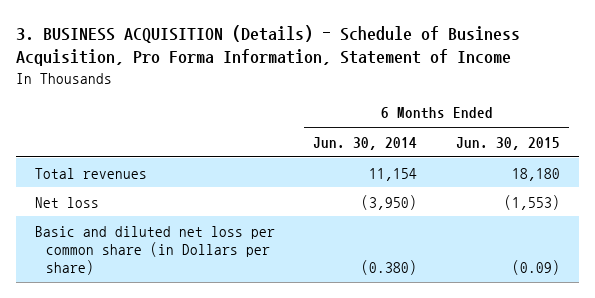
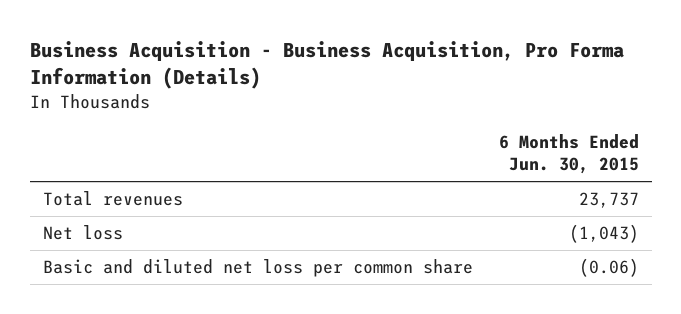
[15,25,520,67] 3. BUSINESS ACQUISITION (Details) - Schedule of Business Acquisition, Pro Forma Information, Statement of Income -> [29,40,624,90] Business Acquisition - Business Acquisition, Pro Forma Information (Details)
[313,136,418,150] Jun. 30, 2014 -> none
[511,167,560,181] 18,180 -> [578,192,639,209] 23,737
[503,194,560,210] (1,553) -> [568,224,639,244] (1,043)
[35,225,276,276] Basic and diluted net loss per common share (in Dollars per share) -> [42,259,473,278] Basic and diluted net loss per common share
[511,260,560,276] (0.09) -> [578,258,639,278] (0.06)

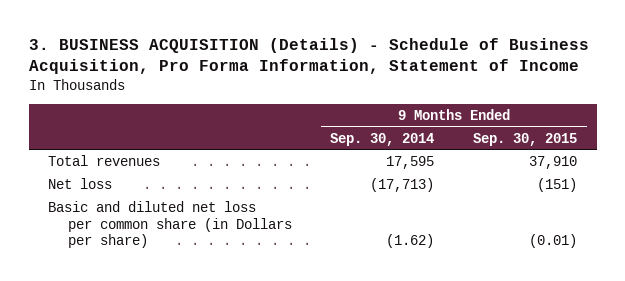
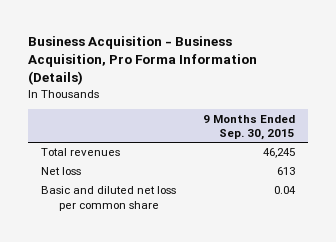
[28,38,589,75] 3. BUSINESS ACQUISITION (Details) - Schedule of Business Acquisition, Pro Forma Information, Statement of Income -> [27,35,257,85] Business Acquisition - Business Acquisition, Pro Forma Information (Details)
[330,132,435,146] Sep. 30, 2014 -> none
[529,155,578,169] 37,910 -> [262,148,295,159] 46,245
[537,177,578,192] (151) -> [276,167,295,176] 613
[48,200,292,249] Basic and diluted net loss per common share (in Dollars per share) -> [41,186,177,211] Basic and diluted net loss per common share
[529,234,578,249] (0.01) -> [273,186,296,195] 0.04

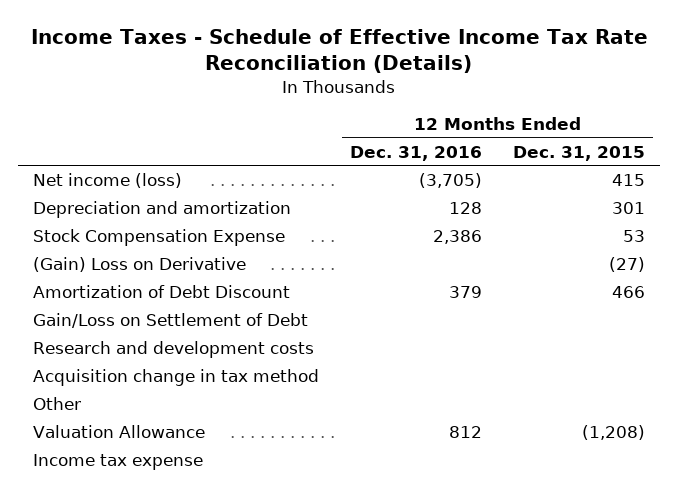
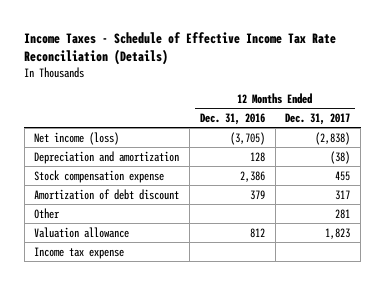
[512,145,645,161] Dec. 31, 2015 -> none
none -> [285,112,351,125] Dec. 31, 2017
[33,257,247,273] (Gain) Loss on Derivative -> none
[33,313,309,329] Gain/Loss on Settlement of Debt -> none
[33,341,315,359] Research and development costs -> none
[33,369,320,387] Acquisition change in tax method -> none
[33,229,286,247] Stock Compensation Expense -> [34,169,165,183] Stock compensation expense
[33,285,291,299] Amortization of Debt Discount -> [34,188,180,200] Amortization of debt discount
[33,425,206,439] Valuation Allowance -> [34,226,130,238] Valuation allowance

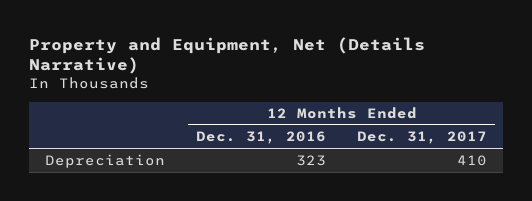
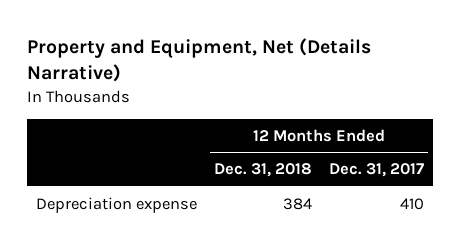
[196,131,327,145] Dec. 31, 2016 -> none
none -> [213,163,312,178] Dec. 31, 2018
[44,154,165,169] Depreciation -> [35,197,197,214] Depreciation expense

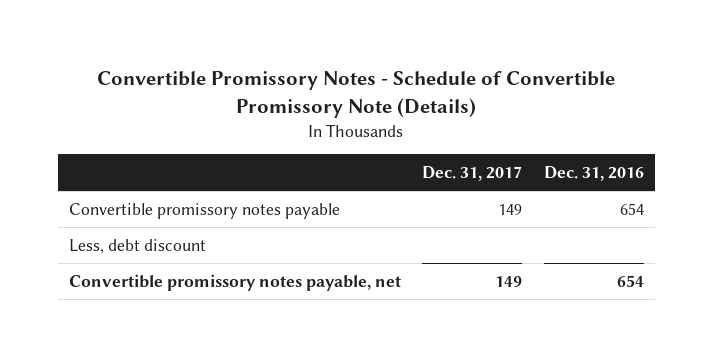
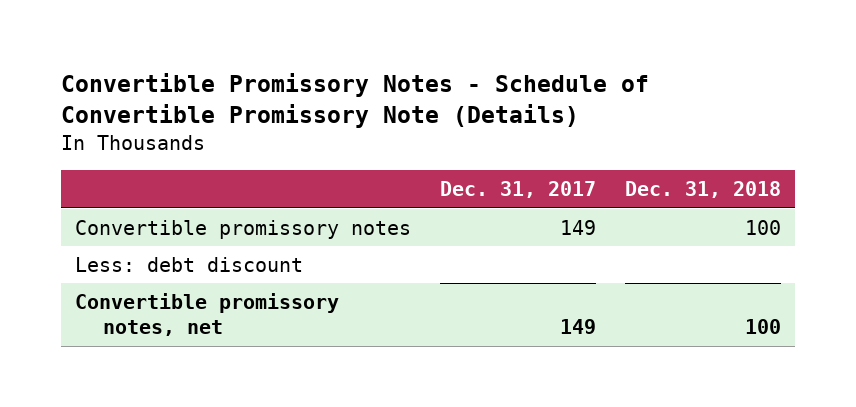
[543,165,644,181] Dec. 31, 2016 -> none
none -> [624,181,781,199] Dec. 31, 2018
[68,202,340,219] Convertible promissory notes payable -> [75,220,412,240] Convertible promissory notes
[68,238,206,254] Less, debt discount -> [75,257,304,273] Less: debt discount
[68,273,401,291] Convertible promissory notes payable, net -> [75,293,340,337] Convertible promissory notes, net

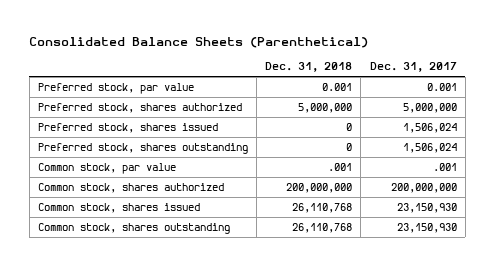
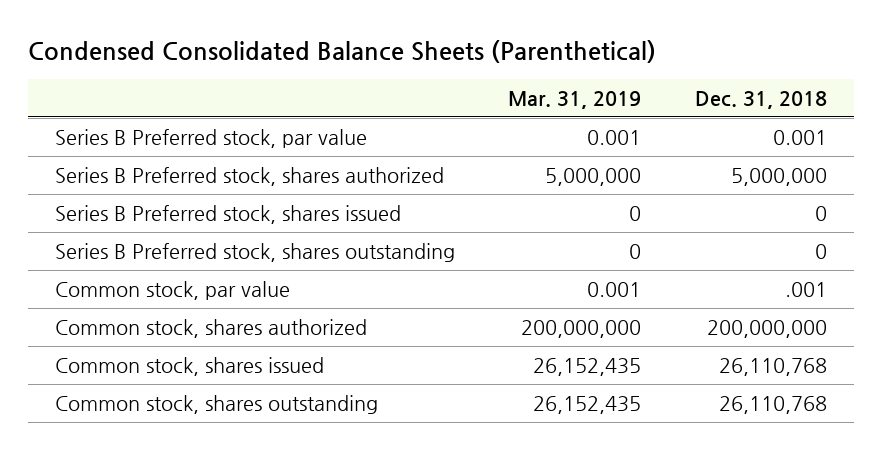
[29,36,369,48] Consolidated Balance Sheets (Parenthetical) -> [27,40,656,64] Condensed Consolidated Balance Sheets (Parenthetical)
[369,62,457,73] Dec. 31, 2017 -> none
none -> [508,91,642,110] Mar. 31, 2019
[37,83,194,95] Preferred stock, par value -> [54,128,367,148] Series B Preferred stock, par value
[37,103,242,114] Preferred stock, shares authorized -> [54,166,444,186] Series B Preferred stock, shares authorized
[37,123,218,134] Preferred stock, shares issued -> [54,204,401,224] Series B Preferred stock, shares issued
[37,143,248,155] Preferred stock, shares outstanding -> [54,242,455,262] Series B Preferred stock, shares outstanding

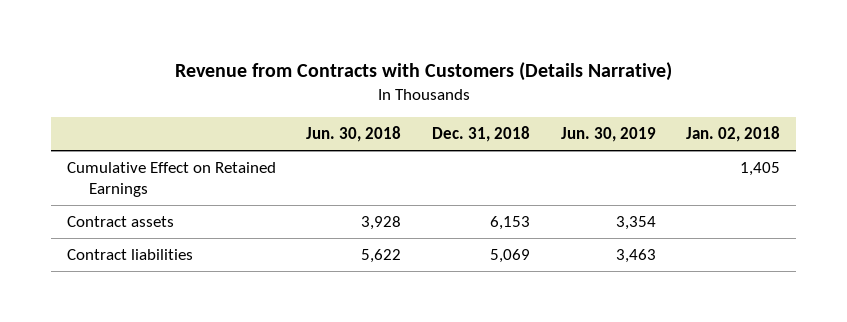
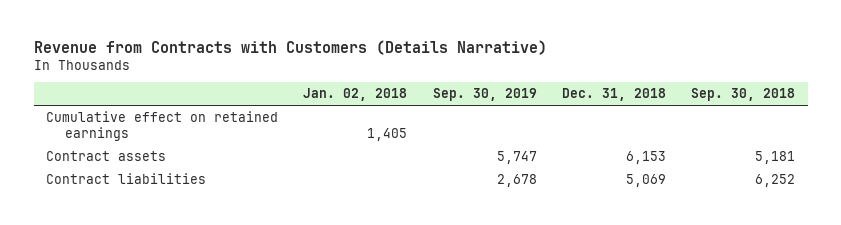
[306,125,402,142] Jun. 30, 2018 -> none
[560,126,656,142] Jun. 30, 2019 -> none
none -> [432,88,537,102] Sep. 30, 2019
none -> [691,88,796,102] Sep. 30, 2018
[66,162,276,198] Cumulative Effect on Retained Earnings -> [46,110,279,141] Cumulative effect on retained earnings

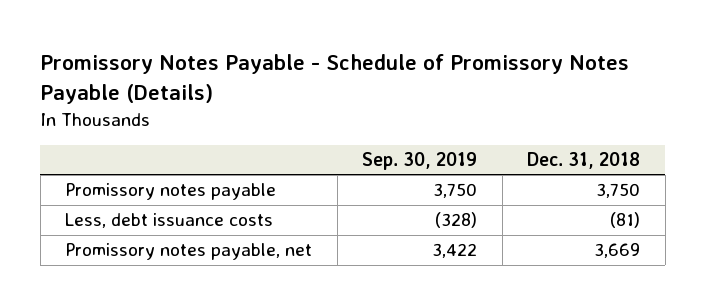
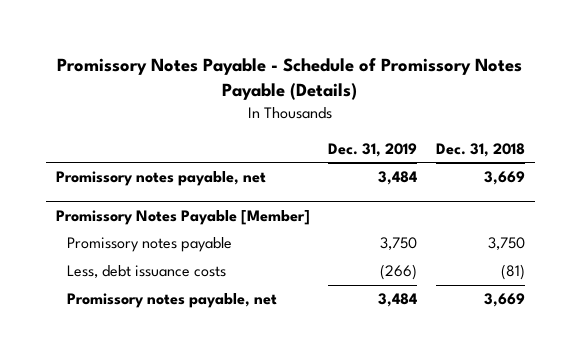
[362,151,478,170] Sep. 30, 2019 -> none
none -> [328,142,418,157] Dec. 31, 2019
none -> [55,171,266,187] Promissory notes payable, net
none -> [55,209,310,225] Promissory Notes Payable [Member]

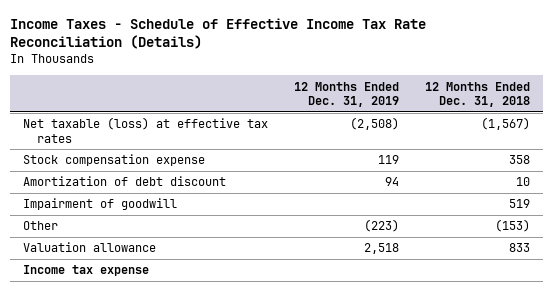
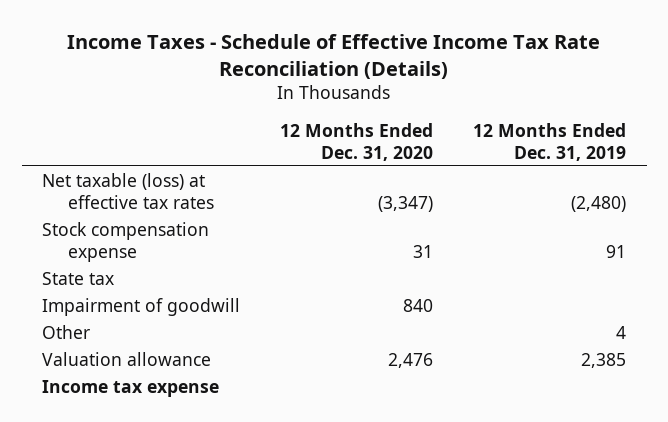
[425,81,531,108] 12 Months Ended Dec. 31, 2018 -> none
none -> [280,122,434,161] 12 Months Ended Dec. 31, 2020
[23,176,227,187] Amortization of debt discount -> none
[350,117,400,131] (2,508) -> [571,195,627,212] (2,480)
[378,155,400,165] 119 -> [606,244,627,258] 91
none -> [42,271,115,285] State tax
[364,219,400,233] (223) -> [616,325,627,339] 4
[364,243,400,255] 2,518 -> [581,352,627,368] 2,385

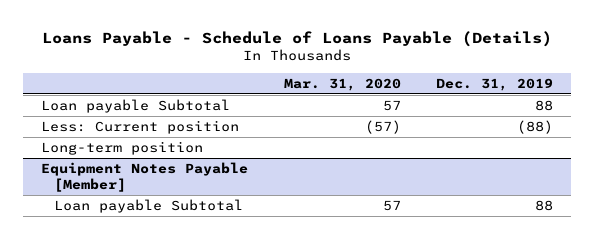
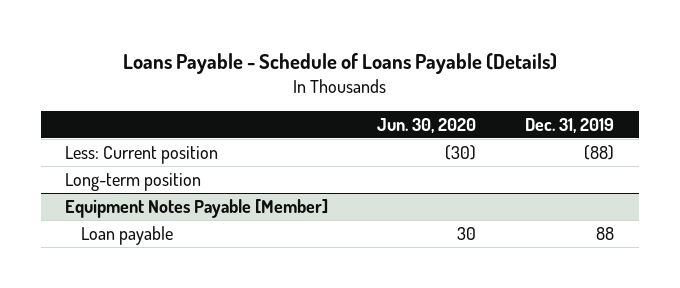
[283,77,401,91] Mar. 31, 2020 -> none
none -> [377,117,477,133] Jun. 30, 2020
[40,98,230,113] Loan payable Subtotal -> none
[53,198,243,213] Loan payable Subtotal -> [81,226,174,246] Loan payable

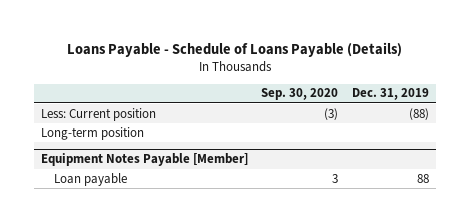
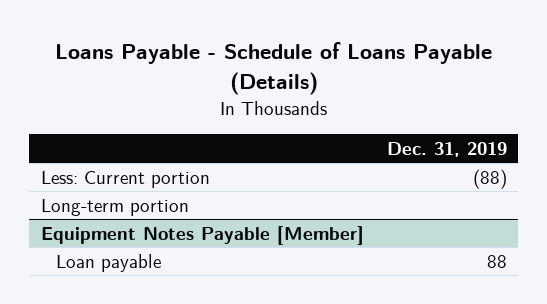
[261,88,339,101] Sep. 30, 2020 -> none
[40,107,156,121] Less: Current position -> [40,170,210,188] Less: Current portion
[40,126,144,140] Long-term position -> [40,198,189,216] Long-term portion

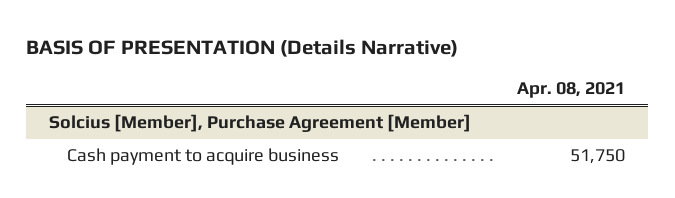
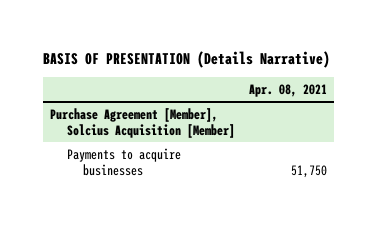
[49,114,472,133] Solcius [Member], Purchase Agreement [Member] -> [49,107,235,139] Purchase Agreement [Member], Solcius Acquisition [Member]
[67,148,340,166] Cash payment to acquire business -> [66,147,181,177] Payments to acquire businesses

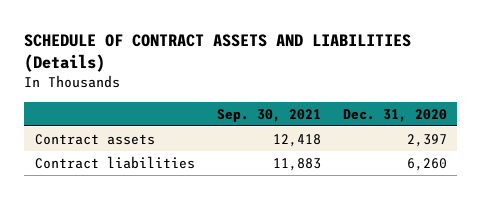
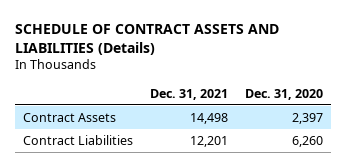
[216,108,321,122] Sep. 30, 2021 -> none
none -> [150,88,229,100] Dec. 31, 2021
[34,134,155,146] Contract assets -> [23,113,117,123] Contract Assets
[34,156,195,170] Contract liabilities -> [23,135,134,146] Contract Liabilities

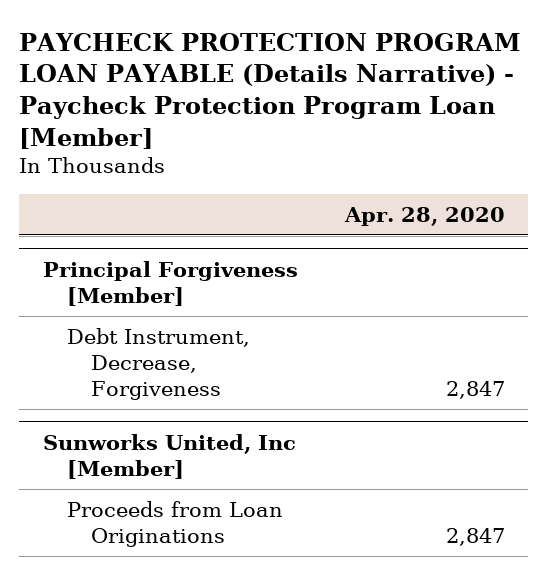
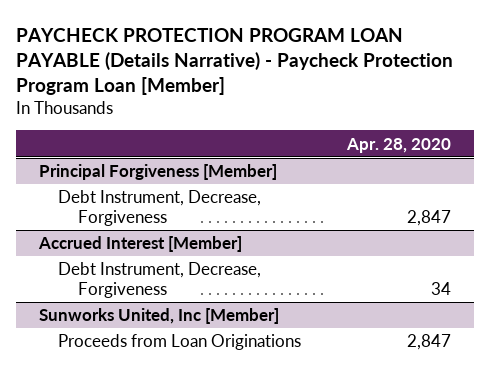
none -> [38,236,243,253] Accrued Interest [Member]
none -> [58,262,262,298] Debt Instrument, Decrease, Forgiveness

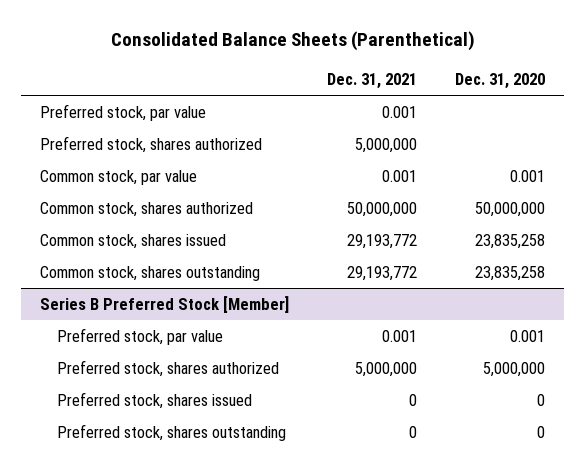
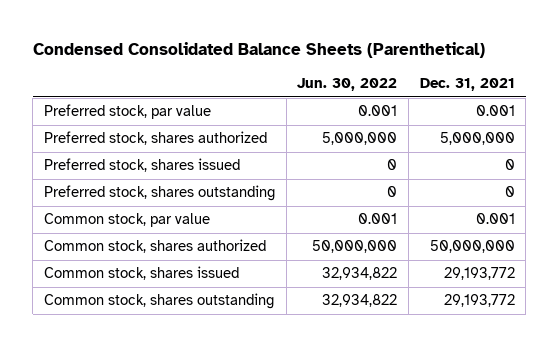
[110,31,475,52] Consolidated Balance Sheets (Parenthetical) -> [32,42,485,59] Condensed Consolidated Balance Sheets (Parenthetical)
[455,73,546,90] Dec. 31, 2020 -> none
none -> [297,78,398,92] Jun. 30, 2022
none -> [43,158,240,173] Preferred stock, shares issued
none -> [43,185,275,202] Preferred stock, shares outstanding
[39,296,289,314] Series B Preferred Stock [Member] -> none
[56,328,223,346] Preferred stock, par value -> none
[56,360,279,378] Preferred stock, shares authorized -> none
[56,392,252,410] Preferred stock, shares issued -> none
[56,424,286,442] Preferred stock, shares outstanding -> none

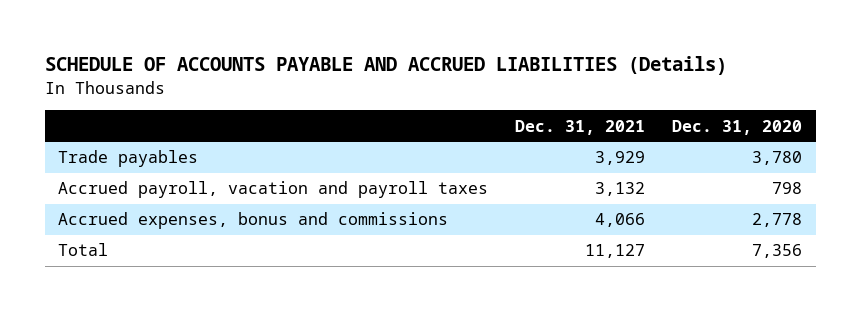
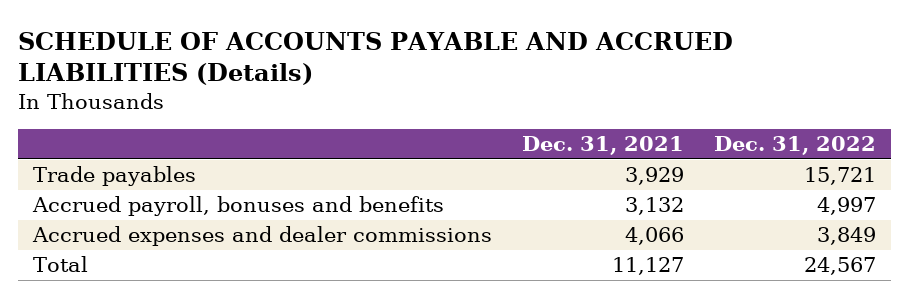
[672,119,803,135] Dec. 31, 2020 -> none
none -> [713,136,876,156] Dec. 31, 2022
[58,181,489,199] Accrued payroll, vacation and payroll taxes -> [32,196,445,217] Accrued payroll, bonuses and benefits
[58,212,449,230] Accrued expenses, bonus and commissions -> [32,226,493,247] Accrued expenses and dealer commissions

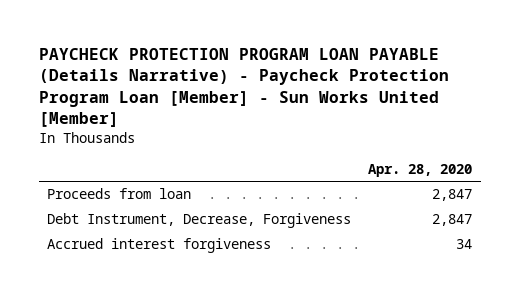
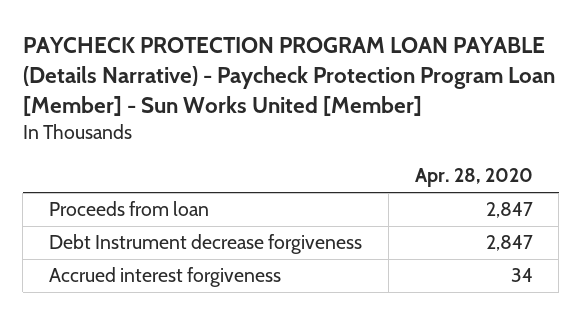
[47,213,352,229] Debt Instrument, Decrease, Forgiveness -> [49,234,363,255] Debt Instrument decrease forgiveness

